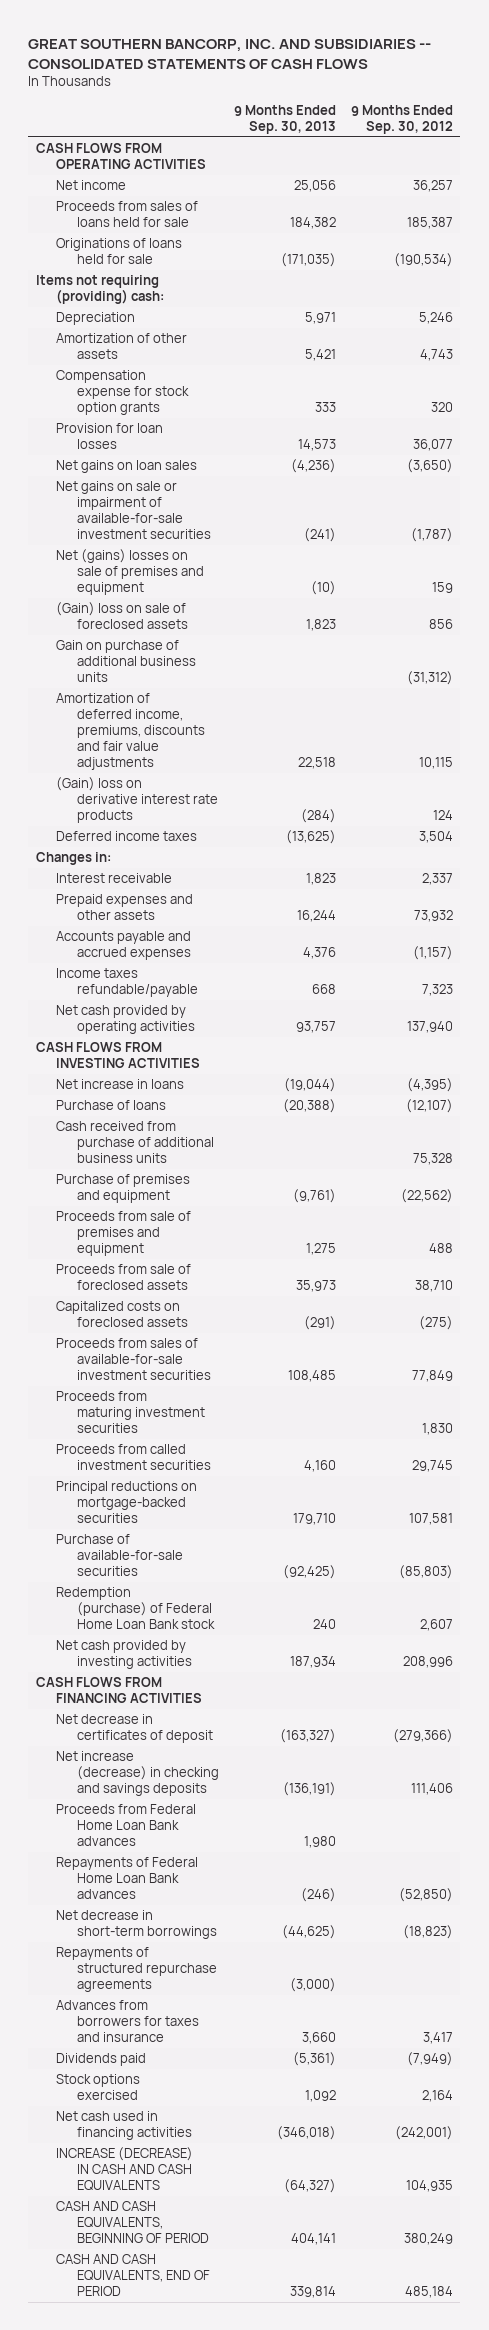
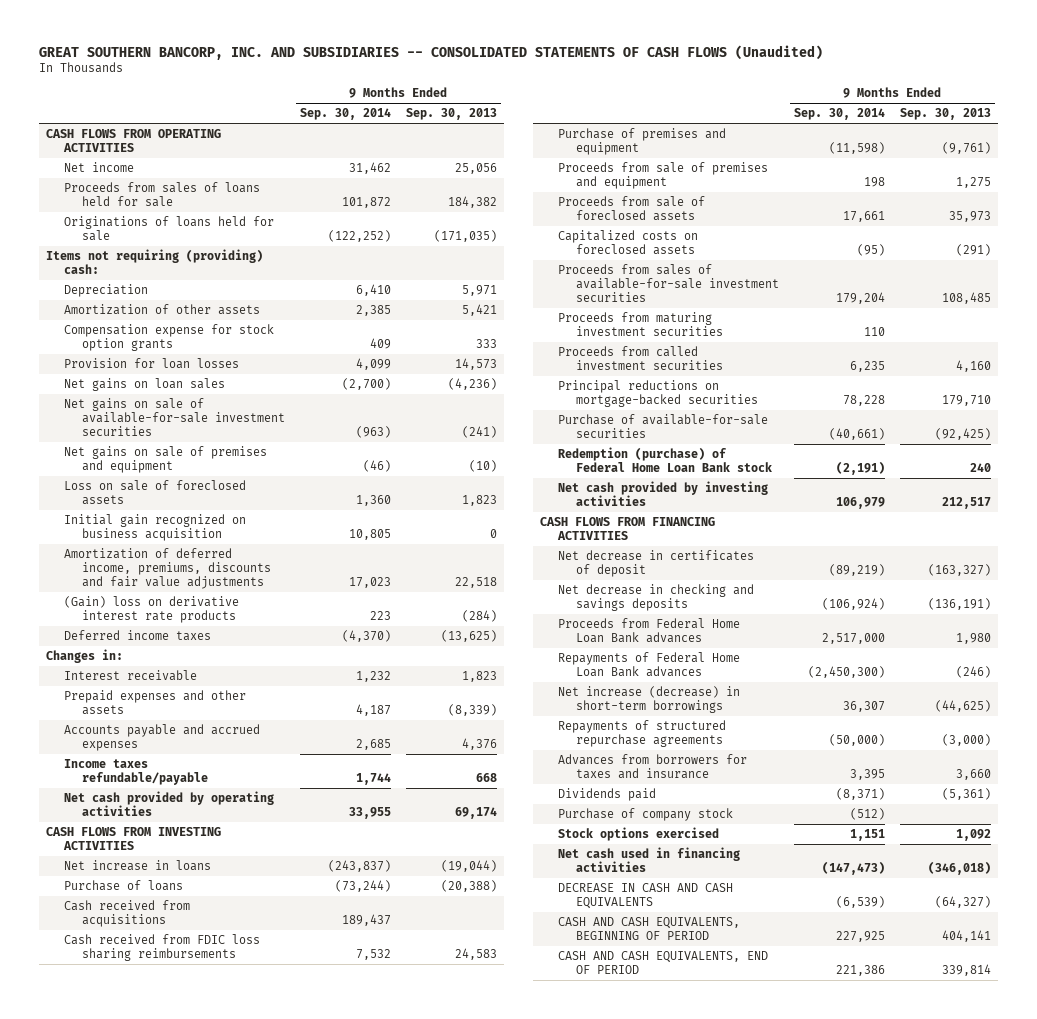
[28,38,432,69] GREAT SOUTHERN BANCORP, INC. AND SUBSIDIARIES -- CONSOLIDATED STATEMENTS OF CASH FLOWS -> [38,44,823,60] GREAT SOUTHERN BANCORP, INC. AND SUBSIDIARIES -- CONSOLIDATED STATEMENTS OF CASH FLOWS (Unaudited)
[350,104,453,134] 9 Months Ended Sep. 30, 2012 -> none
none -> [299,108,391,121] Sep. 30, 2014
[56,640,197,683] Gain on purchase of additional business units -> none
[56,481,212,540] Net gains on sale or impairment of available-for-sale investment securities -> [63,397,285,437] Net gains on sale of available-for-sale investment securities
[56,549,205,596] Net (gains) losses on sale of premises and equipment -> [63,445,267,474] Net gains on sale of premises and equipment
[56,602,189,630] (Gain) loss on sale of foreclosed assets -> [63,479,246,506] Loss on sale of foreclosed assets
none -> [63,513,246,542] Initial gain recognized on business acquisition
[297,910,337,923] 16,244 -> [447,704,497,717] (8,339)
[296,1021,337,1034] 93,757 -> [454,807,497,820] 69,174
[56,1121,215,1164] Cash received from purchase of additional business units -> none
none -> [63,899,190,928] Cash received from acquisitions
none -> [63,933,260,962] Cash received from FDIC loss sharing reimbursements
[290,1656,337,1669] 187,934 -> [941,497,991,510] 212,517
[56,1751,220,1797] Net increase (decrease) in checking and savings deposits -> [557,583,754,612] Net decrease in checking and savings deposits
[56,1910,218,1940] Net decrease in short-term borrowings -> [557,685,740,714] Net increase (decrease) in short-term borrowings
none -> [557,807,733,821] Purchase of company stock
[56,2147,194,2192] INCREASE (DECREASE) IN CASH AND CASH EQUIVALENTS -> [557,882,733,910] DECREASE IN CASH AND CASH EQUIVALENTS

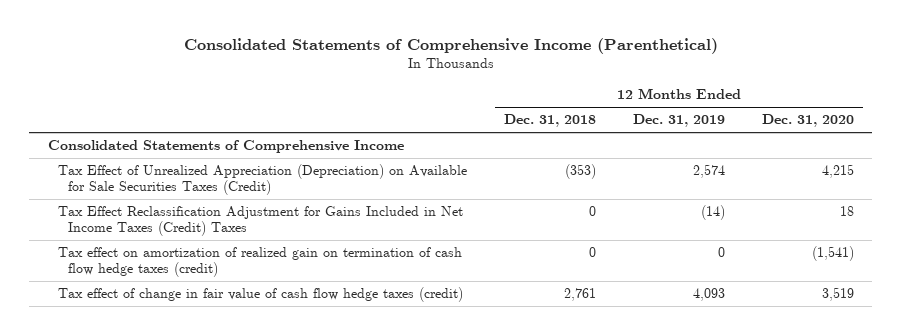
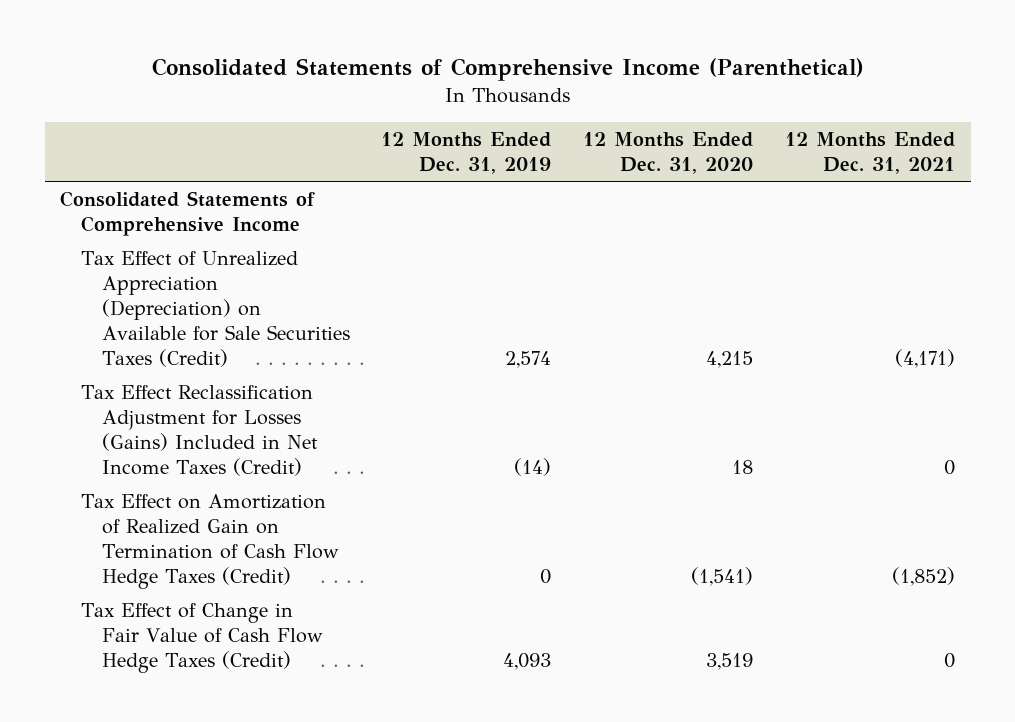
[503,114,596,128] Dec. 31, 2018 -> none
none -> [784,132,955,174] 12 Months Ended Dec. 31, 2021
[58,206,464,237] Tax Effect Reclassification Adjustment for Gains Included in Net Income Taxes (Credit) Taxes -> [81,384,318,476] Tax Effect Reclassification Adjustment for Losses (Gains) Included in Net Income Taxes (Credit)
[58,247,463,278] Tax effect on amortization of realized gain on termination of cash flow hedge taxes (credit) -> [81,493,339,589] Tax Effect on Amortization of Realized Gain on Termination of Cash Flow Hedge Taxes (Credit)
[58,287,464,303] Tax effect of change in fair value of cash flow hedge taxes (credit) -> [81,602,323,673] Tax Effect of Change in Fair Value of Cash Flow Hedge Taxes (Credit)

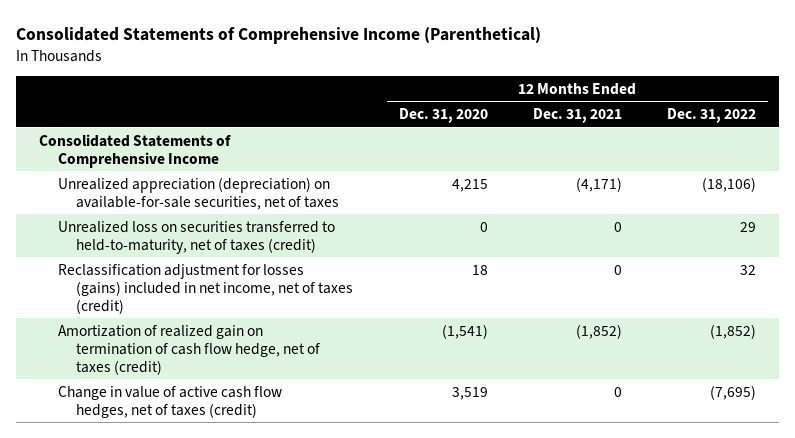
[381,132,552,174] 12 Months Ended Dec. 31, 2019 -> none
none -> [667,108,757,124] Dec. 31, 2022
[81,250,350,367] Tax Effect of Unrealized Appreciation (Depreciation) on Available for Sale Securities Taxes (Credit) -> [57,176,340,210] Unrealized appreciation (depreciation) on available-for-sale securities, net of taxes
none -> [57,220,335,254] Unrealized loss on securities transferred to held-to-maturity, net of taxes (credit)
[81,384,318,476] Tax Effect Reclassification Adjustment for Losses (Gains) Included in Net Income Taxes (Credit) -> [57,263,354,314] Reclassification adjustment for losses (gains) included in net income, net of taxes (credit)
[81,493,339,589] Tax Effect on Amortization of Realized Gain on Termination of Cash Flow Hedge Taxes (Credit) -> [57,324,321,375] Amortization of realized gain on termination of cash flow hedge, net of taxes (credit)
[81,602,323,673] Tax Effect of Change in Fair Value of Cash Flow Hedge Taxes (Credit) -> [57,385,282,418] Change in value of active cash flow hedges, net of taxes (credit)

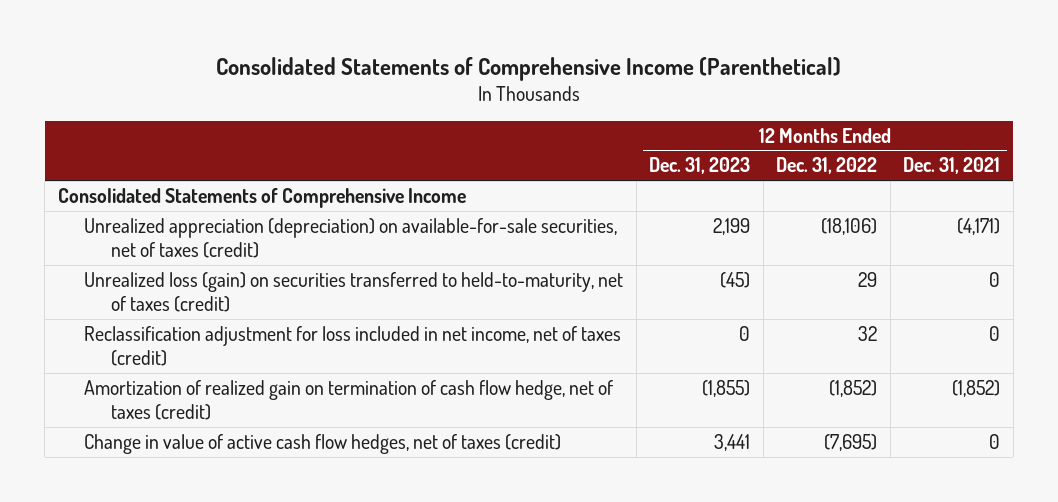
[398,108,488,124] Dec. 31, 2020 -> none
none -> [649,157,751,175] Dec. 31, 2023
[57,176,340,210] Unrealized appreciation (depreciation) on available-for-sale securities, net of taxes -> [84,217,618,259] Unrealized appreciation (depreciation) on available-for-sale securities, net of taxes (credit)
[57,220,335,254] Unrealized loss on securities transferred to held-to-maturity, net of taxes (credit) -> [84,271,624,313] Unrealized loss (gain) on securities transferred to held-to-maturity, net of taxes (credit)
[57,263,354,314] Reclassification adjustment for losses (gains) included in net income, net of taxes (credit) -> [84,325,622,367] Reclassification adjustment for loss included in net income, net of taxes (credit)

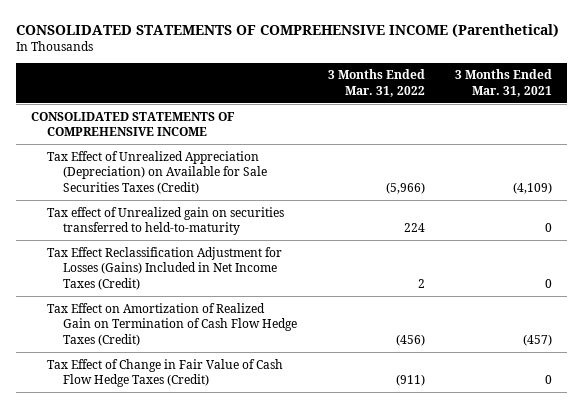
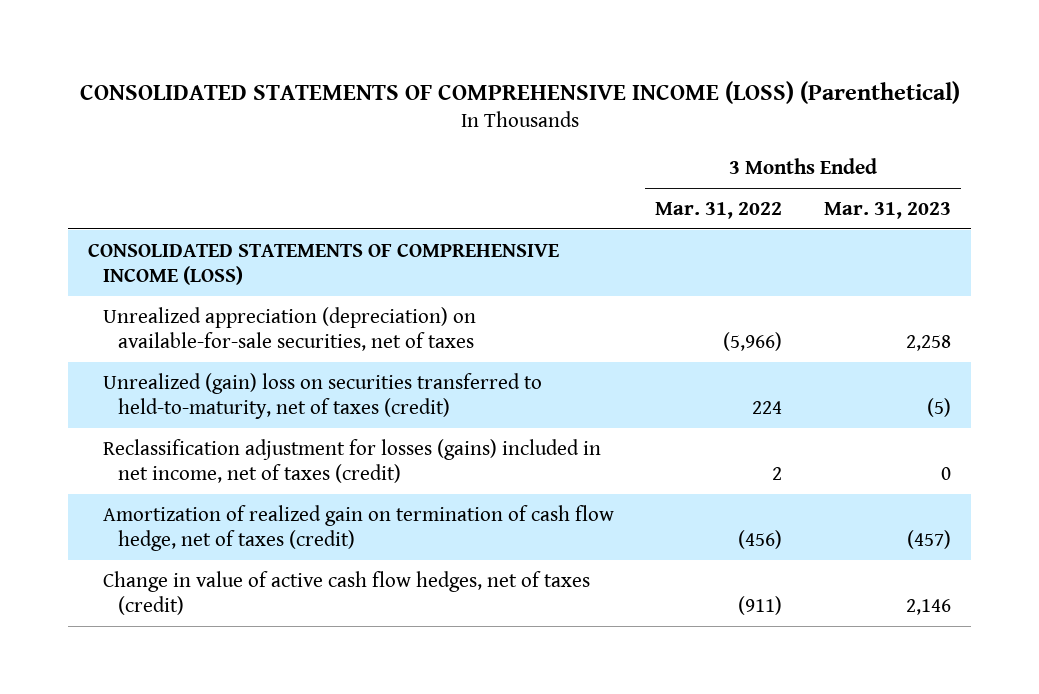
[16,23,560,37] CONSOLIDATED STATEMENTS OF COMPREHENSIVE INCOME (Parenthetical) -> [79,80,960,104] CONSOLIDATED STATEMENTS OF COMPREHENSIVE INCOME (LOSS) (Parenthetical)
[454,69,552,97] 3 Months Ended Mar. 31, 2021 -> none
none -> [823,201,951,219] Mar. 31, 2023
[31,111,236,137] CONSOLIDATED STATEMENTS OF COMPREHENSIVE INCOME -> [88,243,560,286] CONSOLIDATED STATEMENTS OF COMPREHENSIVE INCOME (LOSS)
[47,150,268,194] Tax Effect of Unrealized Appreciation (Depreciation) on Available for Sale Securities Taxes (Credit) -> [103,306,477,352] Unrealized appreciation (depreciation) on available-for-sale securities, net of taxes
[47,206,285,236] Tax effect of Unrealized gain on securities transferred to held-to-maturity -> [103,372,543,420] Unrealized (gain) loss on securities transferred to held-to-maturity, net of taxes (credit)
[47,246,283,290] Tax Effect Reclassification Adjustment for Losses (Gains) Included in Net Income Taxes (Credit) -> [103,438,602,484] Reclassification adjustment for losses (gains) included in net income, net of taxes (credit)
[47,302,298,346] Tax Effect on Amortization of Realized Gain on Termination of Cash Flow Hedge Taxes (Credit) -> [103,504,615,552] Amortization of realized gain on termination of cash flow hedge, net of taxes (credit)
[47,358,284,388] Tax Effect of Change in Fair Value of Cash Flow Hedge Taxes (Credit) -> [103,570,591,616] Change in value of active cash flow hedges, net of taxes (credit)

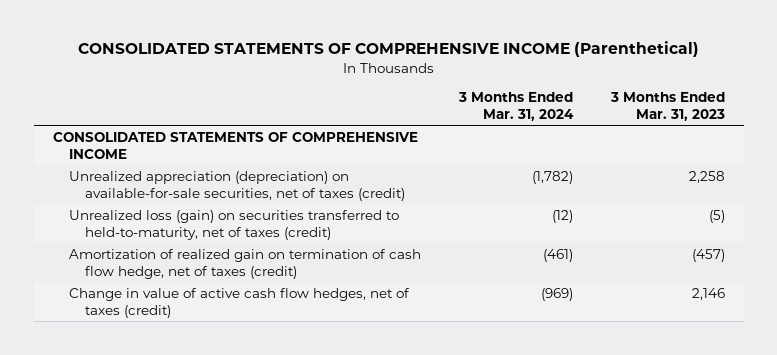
[79,80,960,104] CONSOLIDATED STATEMENTS OF COMPREHENSIVE INCOME (LOSS) (Parenthetical) -> [77,41,699,58] CONSOLIDATED STATEMENTS OF COMPREHENSIVE INCOME (Parenthetical)
[655,201,783,219] Mar. 31, 2022 -> none
none -> [457,91,574,121] 3 Months Ended Mar. 31, 2024
[103,438,602,484] Reclassification adjustment for losses (gains) included in net income, net of taxes (credit) -> none
[88,243,560,286] CONSOLIDATED STATEMENTS OF COMPREHENSIVE INCOME (LOSS) -> [52,131,418,159] CONSOLIDATED STATEMENTS OF COMPREHENSIVE INCOME
[103,306,477,352] Unrealized appreciation (depreciation) on available-for-sale securities, net of taxes -> [68,170,406,201] Unrealized appreciation (depreciation) on available-for-sale securities, net of taxes (credit)
[103,372,543,420] Unrealized (gain) loss on securities transferred to held-to-maturity, net of taxes (credit) -> [68,209,399,240] Unrealized loss (gain) on securities transferred to held-to-maturity, net of taxes (credit)

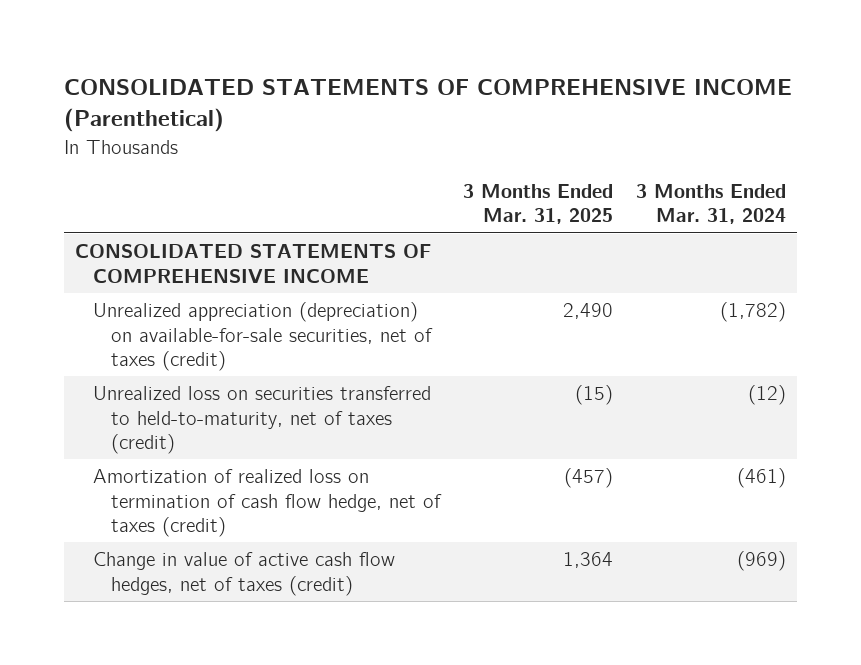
[609,91,725,121] 3 Months Ended Mar. 31, 2023 -> none
none -> [462,183,613,225] 3 Months Ended Mar. 31, 2025
[68,209,399,240] Unrealized loss (gain) on securities transferred to held-to-maturity, net of taxes (credit) -> [92,386,431,454] Unrealized loss on securities transferred to held-to-maturity, net of taxes (credit)
[68,248,421,279] Amortization of realized gain on termination of cash flow hedge, net of taxes (credit) -> [92,469,442,537] Amortization of realized loss on termination of cash flow hedge, net of taxes (credit)

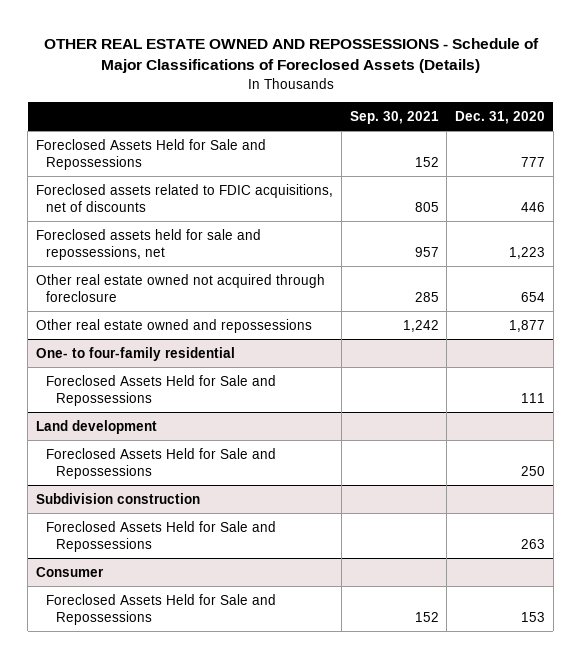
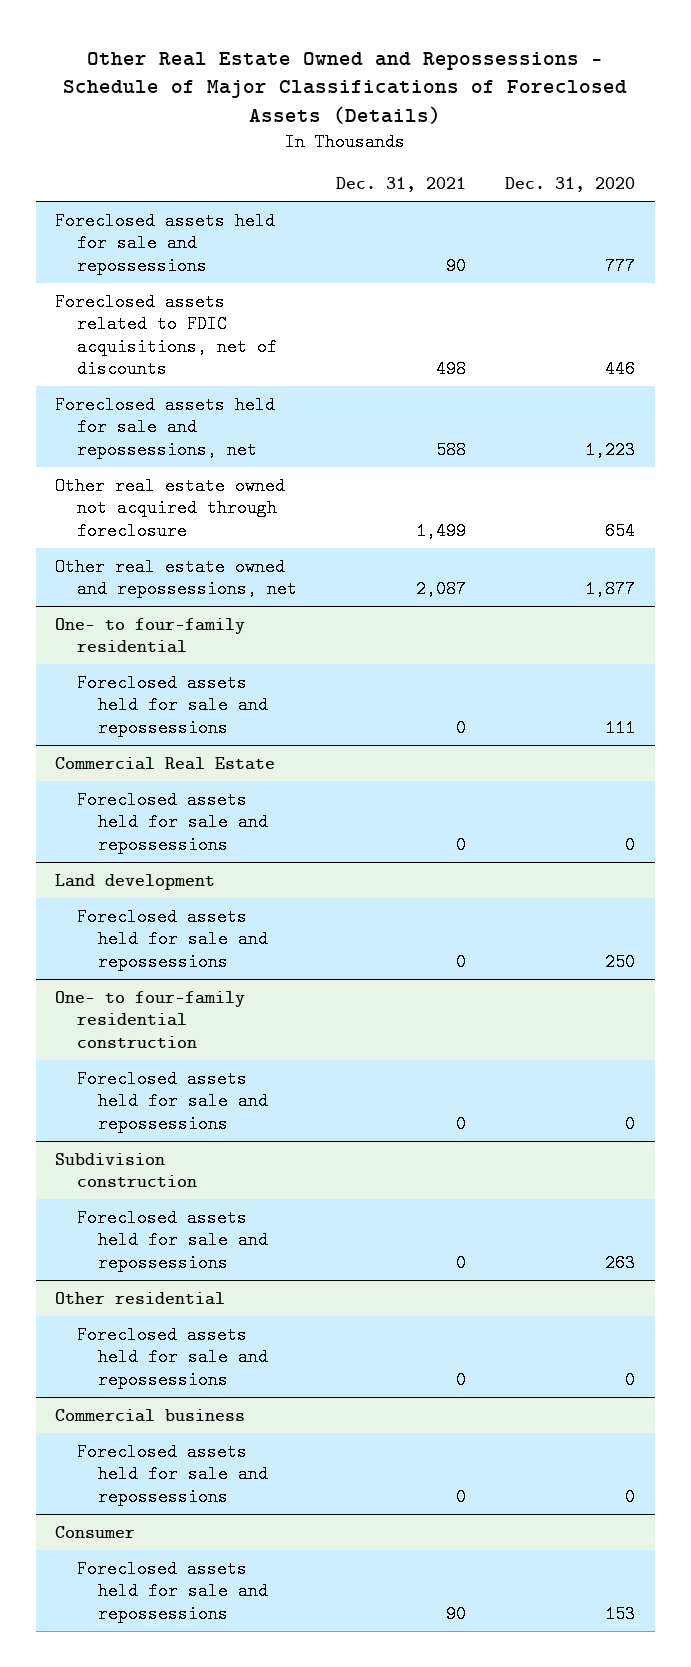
[43,38,539,74] OTHER REAL ESTATE OWNED AND REPOSSESSIONS - Schedule of Major Classifications of Foreclosed Assets (Details) -> [63,51,628,124] Other Real Estate Owned and Repossessions - Schedule of Major Classifications of Foreclosed Assets (Details)
[349,110,439,124] Sep. 30, 2021 -> none
none -> [336,177,467,193] Dec. 31, 2021
[36,138,267,171] Foreclosed Assets Held for Sale and Repossessions -> [55,211,276,275] Foreclosed assets held for sale and repossessions
[36,318,313,333] Other real estate owned and repossessions -> [55,557,297,599] Other real estate owned and repossessions, net
[46,374,277,407] Foreclosed Assets Held for Sale and Repossessions -> [76,673,269,737] Foreclosed assets held for sale and repossessions
none -> [55,756,276,770] Commercial Real Estate
none -> [76,790,269,854] Foreclosed assets held for sale and repossessions
[46,447,277,480] Foreclosed Assets Held for Sale and Repossessions -> [76,907,269,971] Foreclosed assets held for sale and repossessions
none -> [55,990,246,1048] One- to four-family residential construction
none -> [76,1069,269,1133] Foreclosed assets held for sale and repossessions
[46,520,277,553] Foreclosed Assets Held for Sale and Repossessions -> [76,1208,269,1272] Foreclosed assets held for sale and repossessions
none -> [55,1291,226,1305] Other residential
none -> [76,1325,269,1389] Foreclosed assets held for sale and repossessions
none -> [55,1408,246,1422] Commercial business
none -> [76,1442,269,1506] Foreclosed assets held for sale and repossessions
[46,593,277,626] Foreclosed Assets Held for Sale and Repossessions -> [76,1559,269,1623] Foreclosed assets held for sale and repossessions

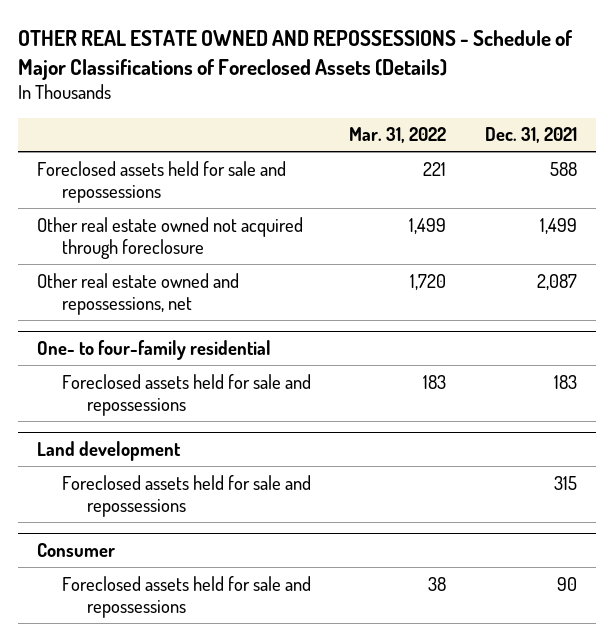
[63,51,628,124] Other Real Estate Owned and Repossessions - Schedule of Major Classifications of Foreclosed Assets (Details) -> [17,30,573,80] OTHER REAL ESTATE OWNED AND REPOSSESSIONS - Schedule of Major Classifications of Foreclosed Assets (Details)
[505,177,636,193] Dec. 31, 2020 -> none
none -> [349,127,447,144] Mar. 31, 2022
[55,292,277,379] Foreclosed assets related to FDIC acquisitions, net of discounts -> none
[55,395,276,459] Foreclosed assets held for sale and repossessions, net -> none
[446,256,467,275] 90 -> [549,161,577,176] 588
[55,756,276,770] Commercial Real Estate -> none
[76,790,269,854] Foreclosed assets held for sale and repossessions -> none
[456,718,467,737] 0 -> [553,374,577,389] 183
[55,990,246,1048] One- to four-family residential construction -> none
[76,1069,269,1133] Foreclosed assets held for sale and repossessions -> none
[55,1152,197,1188] Subdivision construction -> none
[76,1208,269,1272] Foreclosed assets held for sale and repossessions -> none
[55,1291,226,1305] Other residential -> none
[76,1325,269,1389] Foreclosed assets held for sale and repossessions -> none
[55,1408,246,1422] Commercial business -> none
[76,1442,269,1506] Foreclosed assets held for sale and repossessions -> none
[456,952,467,971] 0 -> [553,475,577,490] 315

